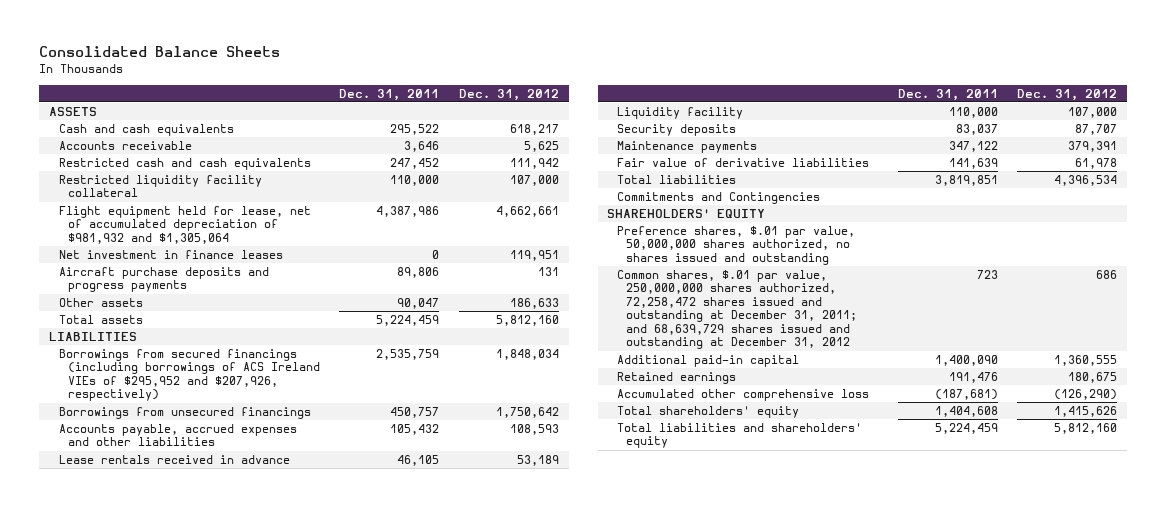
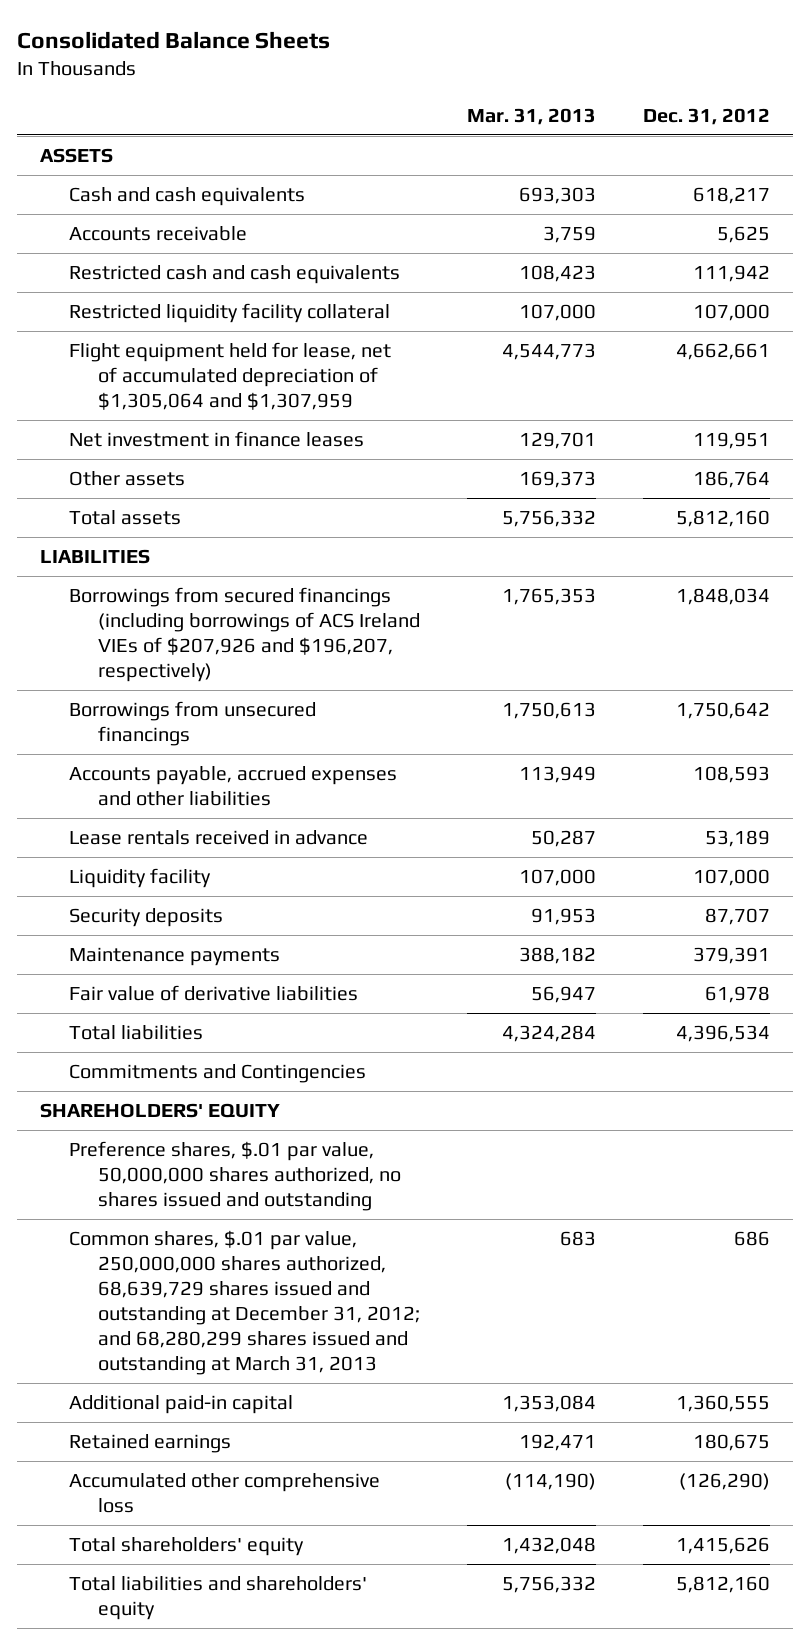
[339,88,440,101] Dec. 31, 2011 -> none
none -> [466,107,596,125] Mar. 31, 2013
[58,205,311,244] Flight equipment held for lease, net of accumulated depreciation of $981,932 and $1,305,064 -> [69,342,392,411] Flight equipment held for lease, net of accumulated depreciation of $1,305,064 and $1,307,959
[58,266,269,293] Aircraft purchase deposits and progress payments -> none
[509,297,559,309] 186,633 -> [692,471,770,489] 186,764
[58,348,320,402] Borrowings from secured financings (including borrowings of ACS Ireland VIEs of $295,952 and $207,926, respectively) -> [69,587,420,683] Borrowings from secured financings (including borrowings of ACS Ireland VIEs of $207,926 and $196,207, respectively)
[616,269,858,350] Common shares, $.01 par value, 250,000,000 shares authorized, 72,258,472 shares issued and outstanding at December 31, 2011; and 68,639,729 shares issued and outstanding at December 31, 2012 -> [69,1230,420,1376] Common shares, $.01 par value, 250,000,000 shares authorized, 68,639,729 shares issued and outstanding at December 31, 2012; and 68,280,299 shares issued and outstanding at March 31, 2013

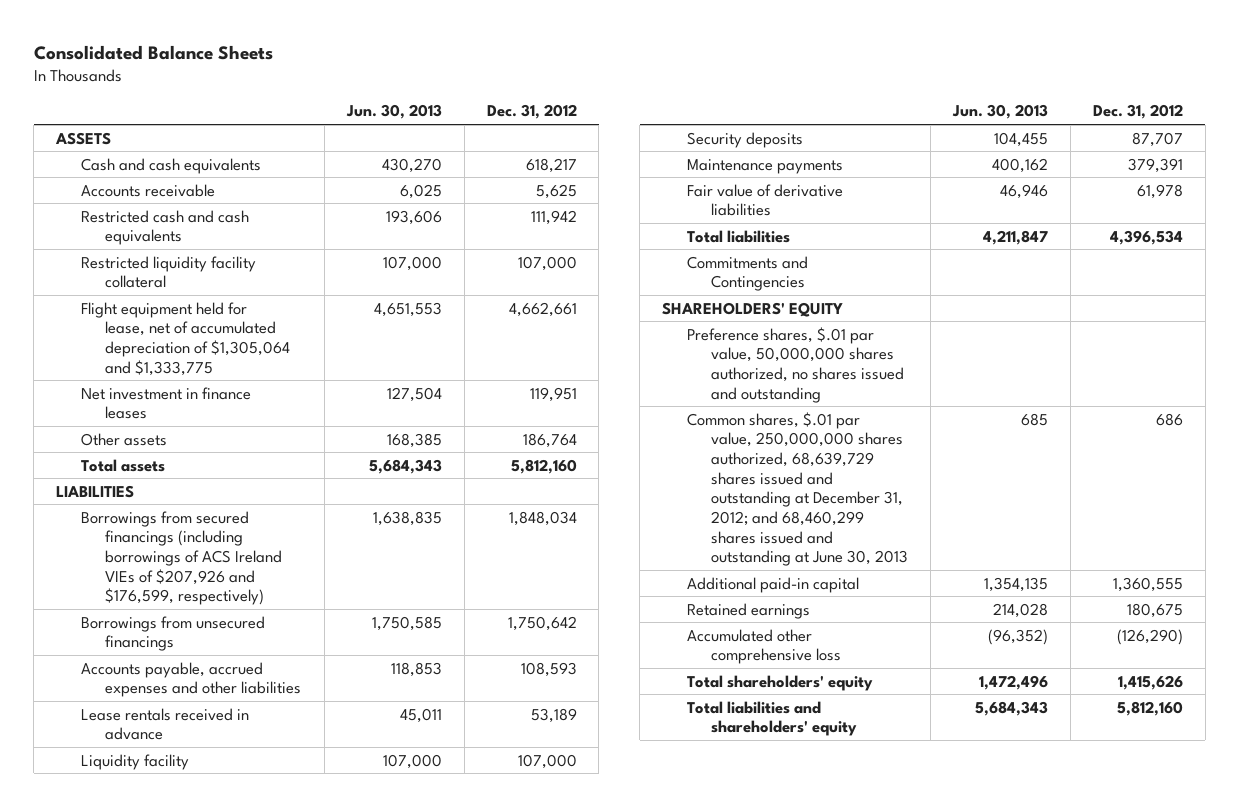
[466,107,596,125] Mar. 31, 2013 -> none
none -> [345,104,442,120] Jun. 30, 2013
[69,342,392,411] Flight equipment held for lease, net of accumulated depreciation of $1,305,064 and $1,307,959 -> [80,301,291,376] Flight equipment held for lease, net of accumulated depreciation of $1,305,064 and $1,333,775
[69,587,420,683] Borrowings from secured financings (including borrowings of ACS Ireland VIEs of $207,926 and $196,207, respectively) -> [80,510,283,606] Borrowings from secured financings (including borrowings of ACS Ireland VIEs of $207,926 and $176,599, respectively)
[69,1230,420,1376] Common shares, $.01 par value, 250,000,000 shares authorized, 68,639,729 shares issued and outstanding at December 31, 2012; and 68,280,299 shares issued and outstanding at March 31, 2013 -> [686,411,909,567] Common shares, $.01 par value, 250,000,000 shares authorized, 68,639,729 shares issued and outstanding at December 31, 2012; and 68,460,299 shares issued and outstanding at June 30, 2013

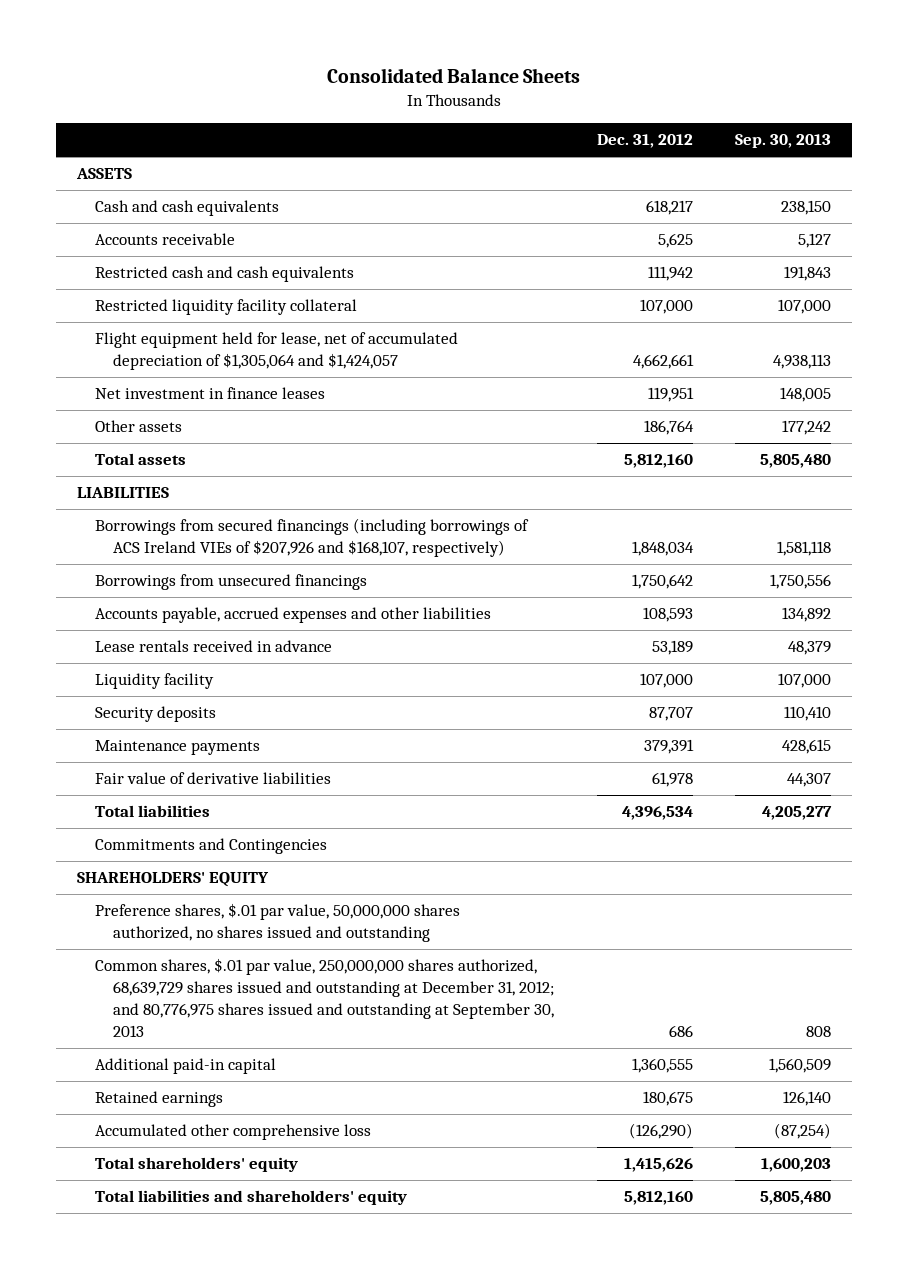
[345,104,442,120] Jun. 30, 2013 -> none
none -> [734,134,831,149] Sep. 30, 2013
[80,301,291,376] Flight equipment held for lease, net of accumulated depreciation of $1,305,064 and $1,333,775 -> [95,332,459,371] Flight equipment held for lease, net of accumulated depreciation of $1,305,064 and $1,424,057
[80,510,283,606] Borrowings from secured financings (including borrowings of ACS Ireland VIEs of $207,926 and $176,599, respectively) -> [95,518,530,558] Borrowings from secured financings (including borrowings of ACS Ireland VIEs of $207,926 and $168,107, respectively)
[686,411,909,567] Common shares, $.01 par value, 250,000,000 shares authorized, 68,639,729 shares issued and outstanding at December 31, 2012; and 68,460,299 shares issued and outstanding at June 30, 2013 -> [95,958,555,1038] Common shares, $.01 par value, 250,000,000 shares authorized, 68,639,729 shares issued and outstanding at December 31, 2012; and 80,776,975 shares issued and outstanding at September 30, 2013

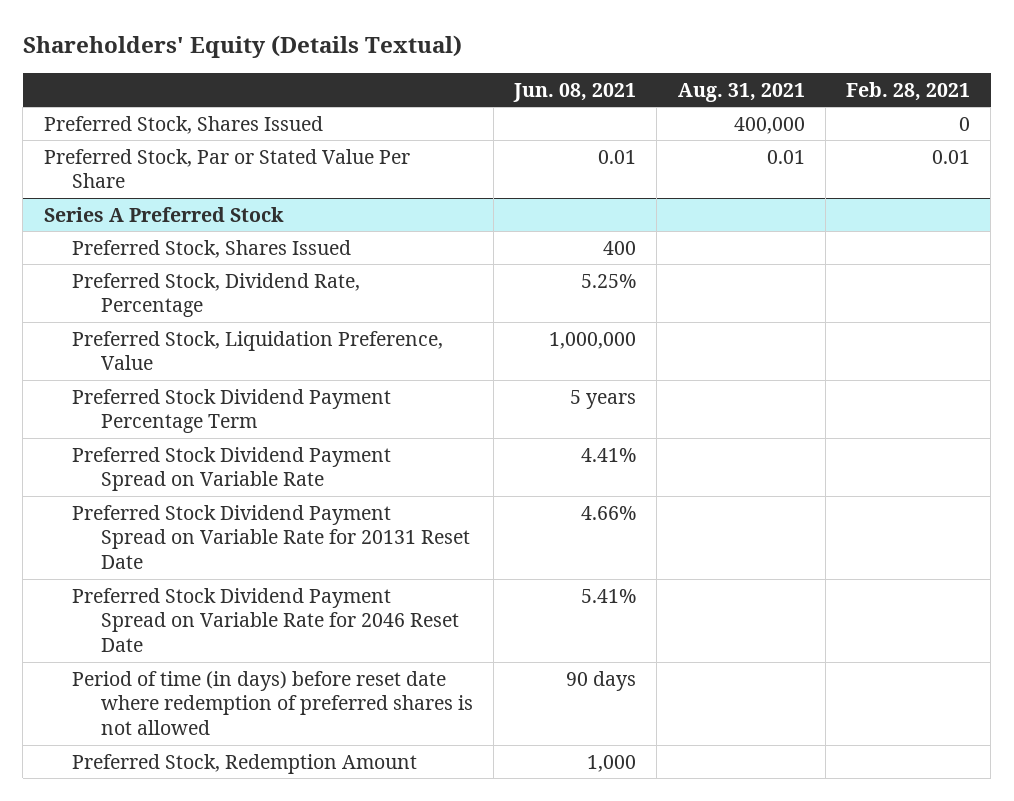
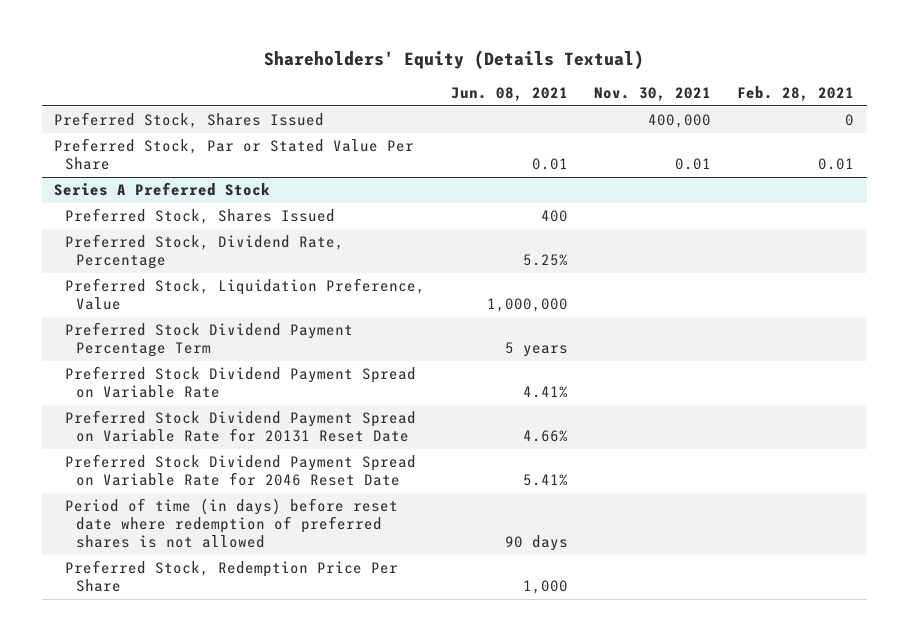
[677,82,805,102] Aug. 31, 2021 -> none
none -> [593,87,711,102] Nov. 30, 2021
[72,753,418,774] Preferred Stock, Redemption Amount -> none
none -> [65,560,399,593] Preferred Stock, Redemption Price Per Share

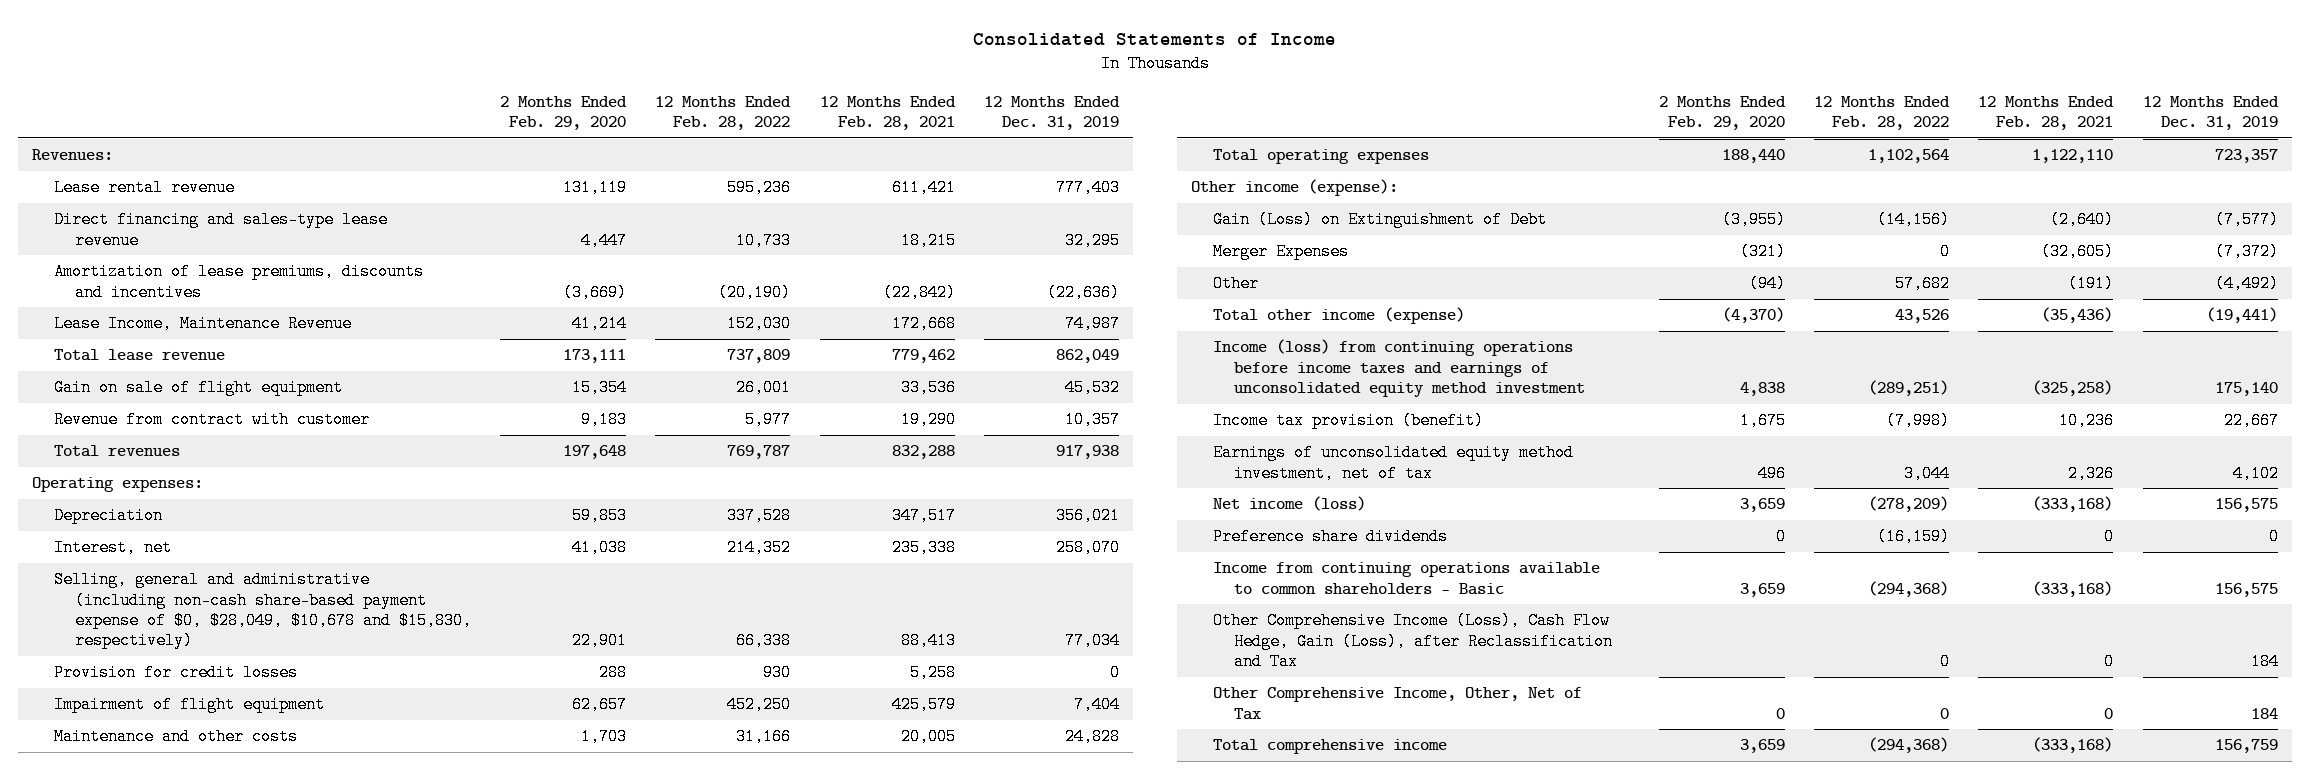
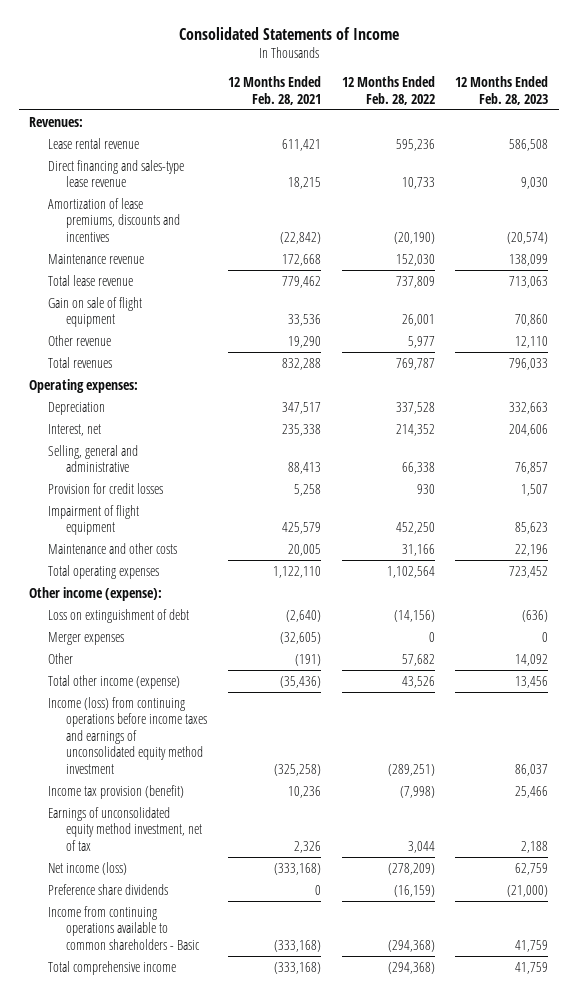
[500,95,628,131] 2 Months Ended Feb. 29, 2020 -> none
[983,95,1120,131] 12 Months Ended Dec. 31, 2019 -> none
none -> [455,76,549,105] 12 Months Ended Feb. 28, 2023
[53,315,352,333] Lease Income, Maintenance Revenue -> [47,253,144,264] Maintenance revenue
[53,411,370,429] Revenue from contract with customer -> [47,334,111,346] Other revenue
[53,571,473,650] Selling, general and administrative (including non-cash share-based payment expense of $0, $28,049, $10,678 and $15,830, respectively) -> [47,444,138,473] Selling, general and administrative
[1212,211,1547,229] Gain (Loss) on Extinguishment of Debt -> [47,608,189,623] Loss on extinguishment of debt
[1212,243,1349,261] Merger Expenses -> [47,631,124,645] Merger expenses
[1212,612,1614,670] Other Comprehensive Income (Loss), Cash Flow Hedge, Gain (Loss), after Reclassification and Tax -> none
[1212,687,1582,720] Other Comprehensive Income, Other, Net of Tax -> none

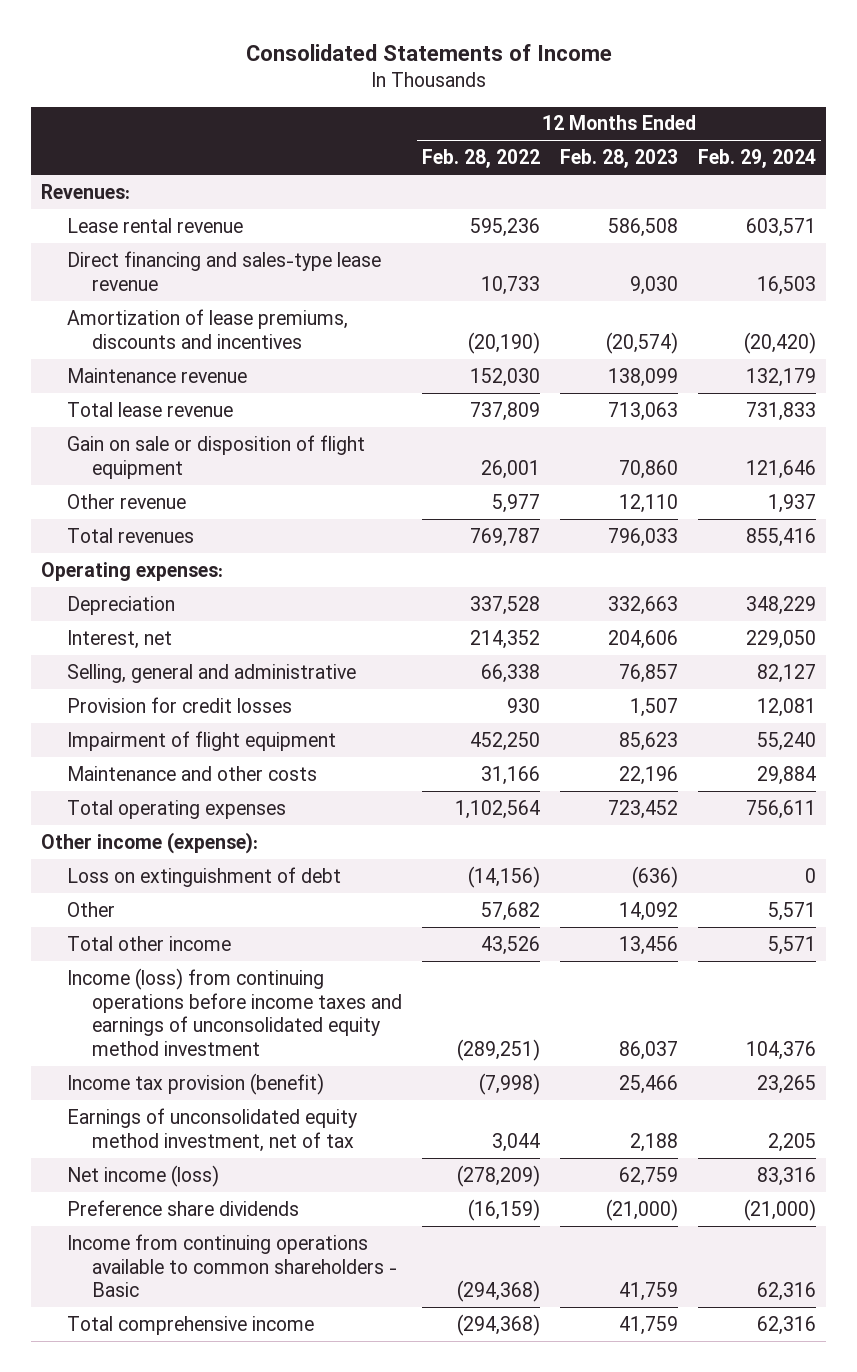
[227,76,321,105] 12 Months Ended Feb. 28, 2021 -> none
none -> [698,149,817,169] Feb. 29, 2024
[47,296,142,328] Gain on sale of flight equipment -> [66,434,365,479] Gain on sale or disposition of flight equipment
[47,631,124,645] Merger expenses -> none
[47,674,180,689] Total other income (expense) -> [66,935,231,951] Total other income

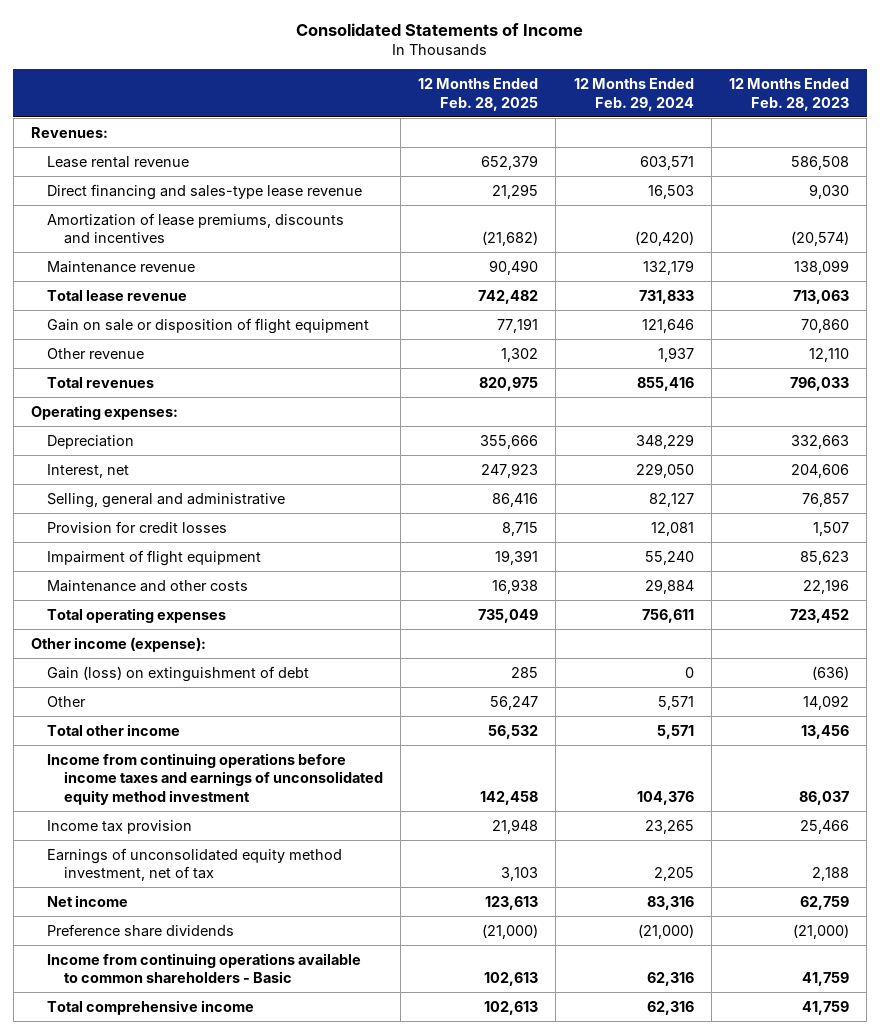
[422,149,541,169] Feb. 28, 2022 -> none
none -> [418,77,539,111] 12 Months Ended Feb. 28, 2025
[66,866,341,887] Loss on extinguishment of debt -> [47,665,310,682] Gain (loss) on extinguishment of debt
[66,967,403,1056] Income (loss) from continuing operations before income taxes and earnings of unconsolidated equity method investment -> [47,752,383,805] Income from continuing operations before income taxes and earnings of unconsolidated equity method investment
[66,1072,324,1095] Income tax provision (benefit) -> [47,819,193,834] Income tax provision
[66,1164,219,1187] Net income (loss) -> [47,894,129,907] Net income

